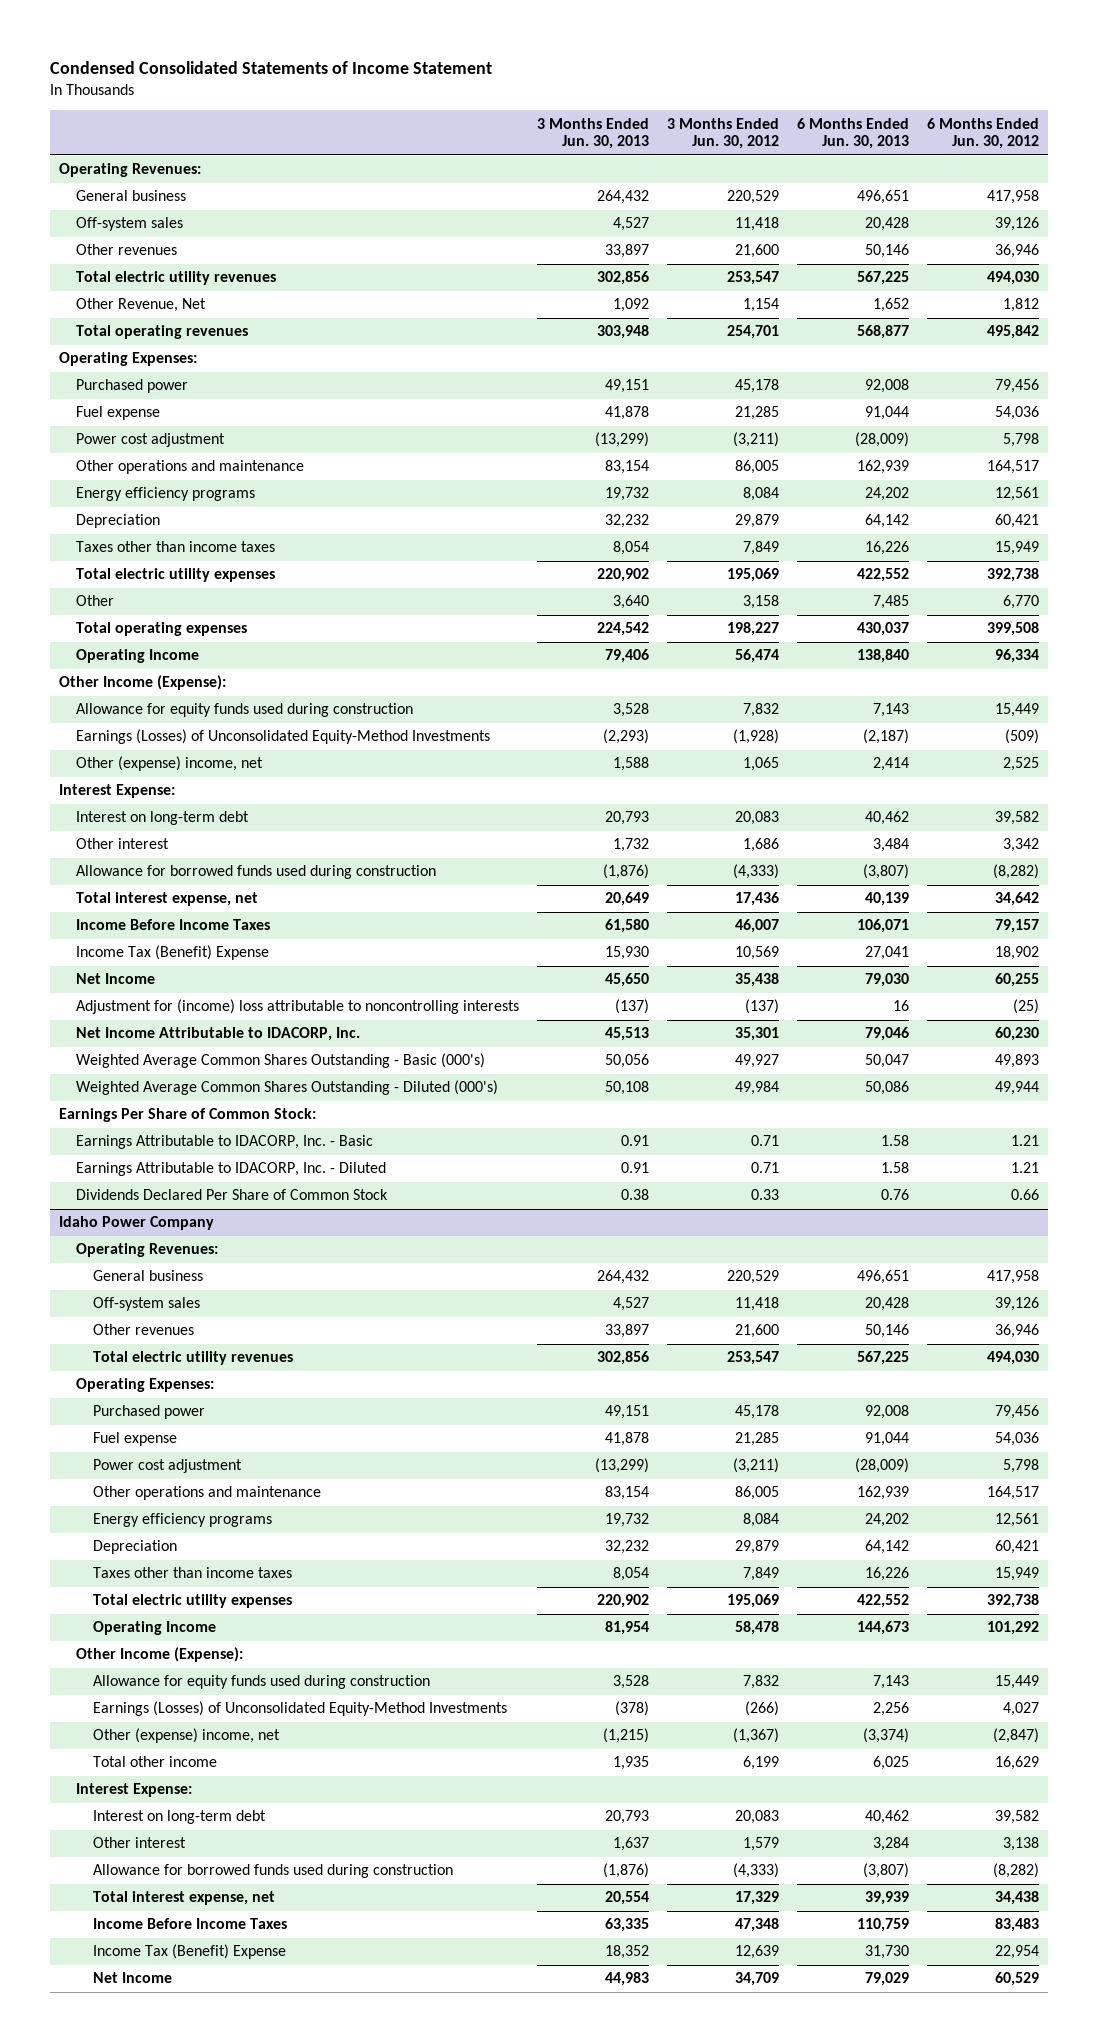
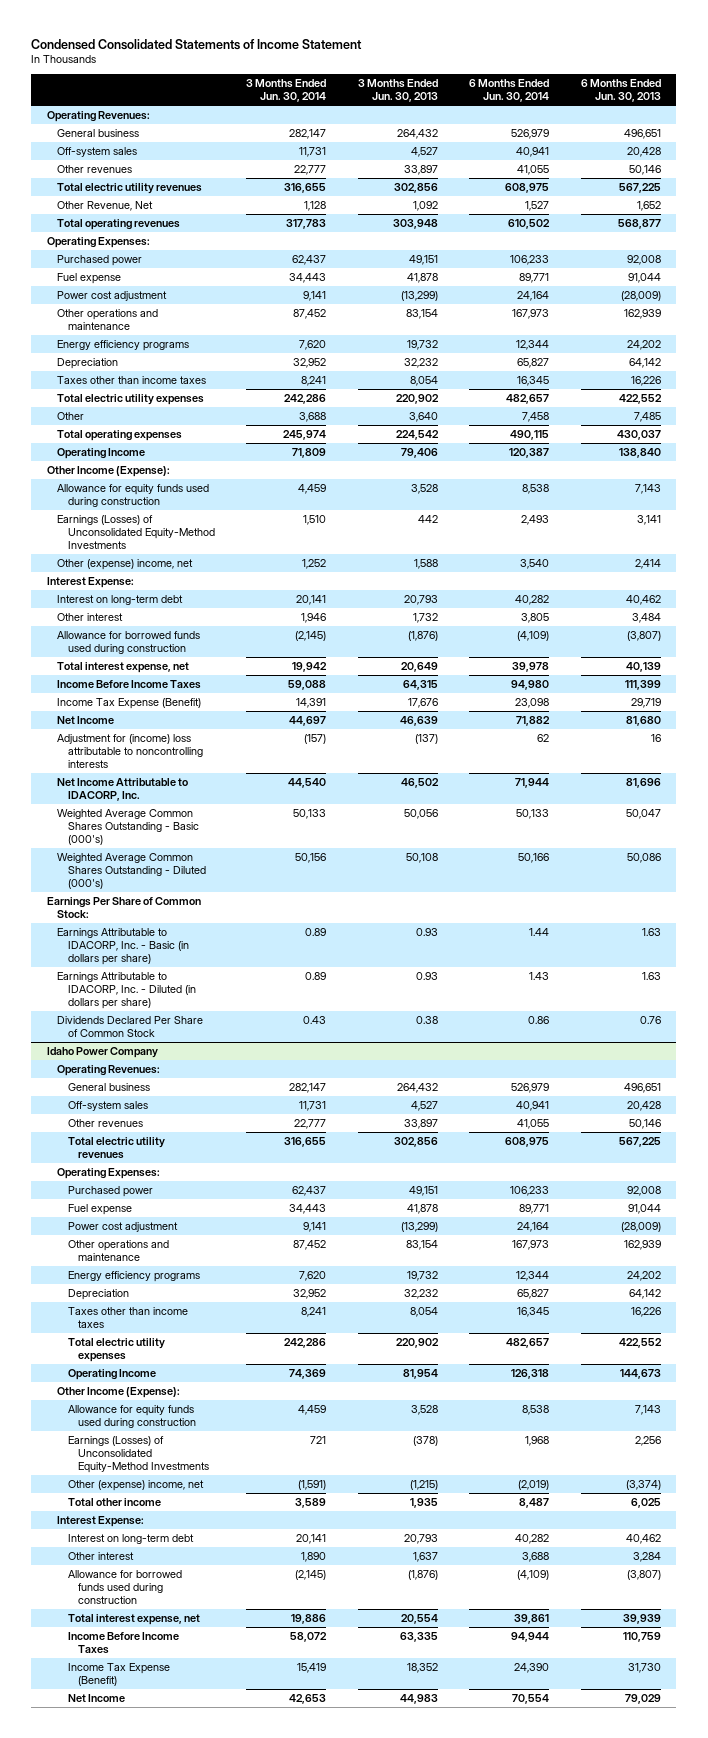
[667,117,780,150] 3 Months Ended Jun. 30, 2012 -> none
[927,117,1040,150] 6 Months Ended Jun. 30, 2012 -> none
none -> [246,79,327,103] 3 Months Ended Jun. 30, 2014
none -> [469,79,550,103] 6 Months Ended Jun. 30, 2014
[603,729,650,745] (2,293) -> [417,515,438,524] 442
[863,729,910,745] (2,187) -> [636,515,661,526] 3,141
[605,919,650,934] 61,580 -> [402,680,438,691] 64,315
[857,919,910,934] 106,071 -> [624,680,661,691] 111,399
[76,945,270,961] Income Tax (Benefit) Expense -> [57,698,202,710] Income Tax Expense (Benefit)
[605,946,650,961] 15,930 -> [407,698,438,709] 17,676
[865,946,910,961] 27,041 -> [630,698,661,709] 29,719
[605,973,650,988] 45,650 -> [399,716,438,727] 46,639
[865,973,910,988] 79,030 -> [625,716,661,727] 81,680
[605,1027,650,1042] 45,513 -> [400,778,439,789] 46,502
[865,1027,910,1042] 79,046 -> [625,778,661,789] 81,696
[76,1135,374,1150] Earnings Attributable to IDACORP, Inc. - Basic -> [57,928,189,966] Earnings Attributable to IDACORP, Inc. - Basic (in dollars per share)
[621,1135,650,1147] 0.91 -> [415,928,438,937] 0.93
[881,1135,910,1147] 1.58 -> [641,928,661,937] 1.63
[76,1162,387,1177] Earnings Attributable to IDACORP, Inc. - Diluted -> [57,972,196,1010] Earnings Attributable to IDACORP, Inc. - Diluted (in dollars per share)
[621,1162,650,1174] 0.91 -> [415,972,438,981] 0.93
[881,1162,910,1174] 1.58 -> [641,972,661,981] 1.63
[93,1944,287,1960] Income Tax (Benefit) Expense -> [67,1663,170,1687] Income Tax Expense (Benefit)

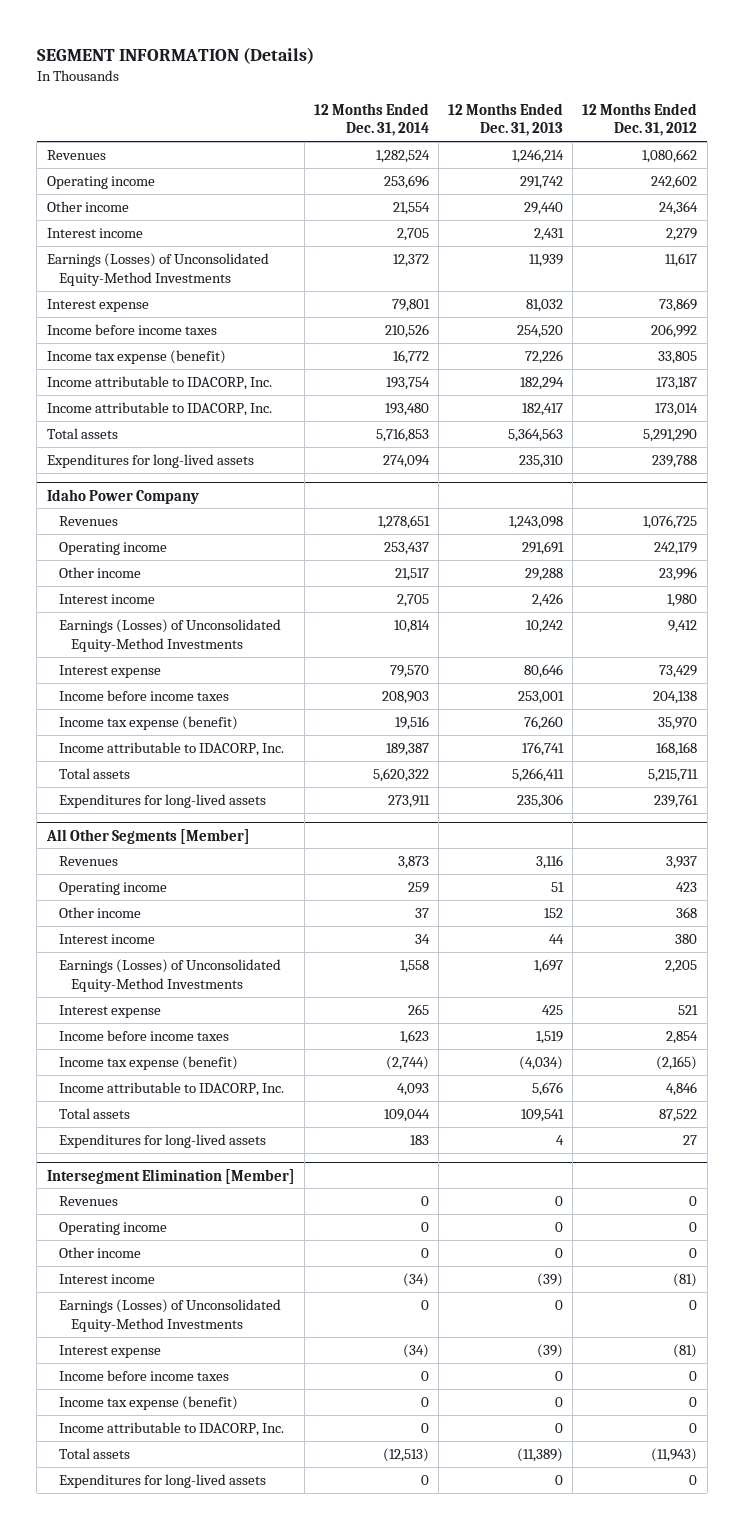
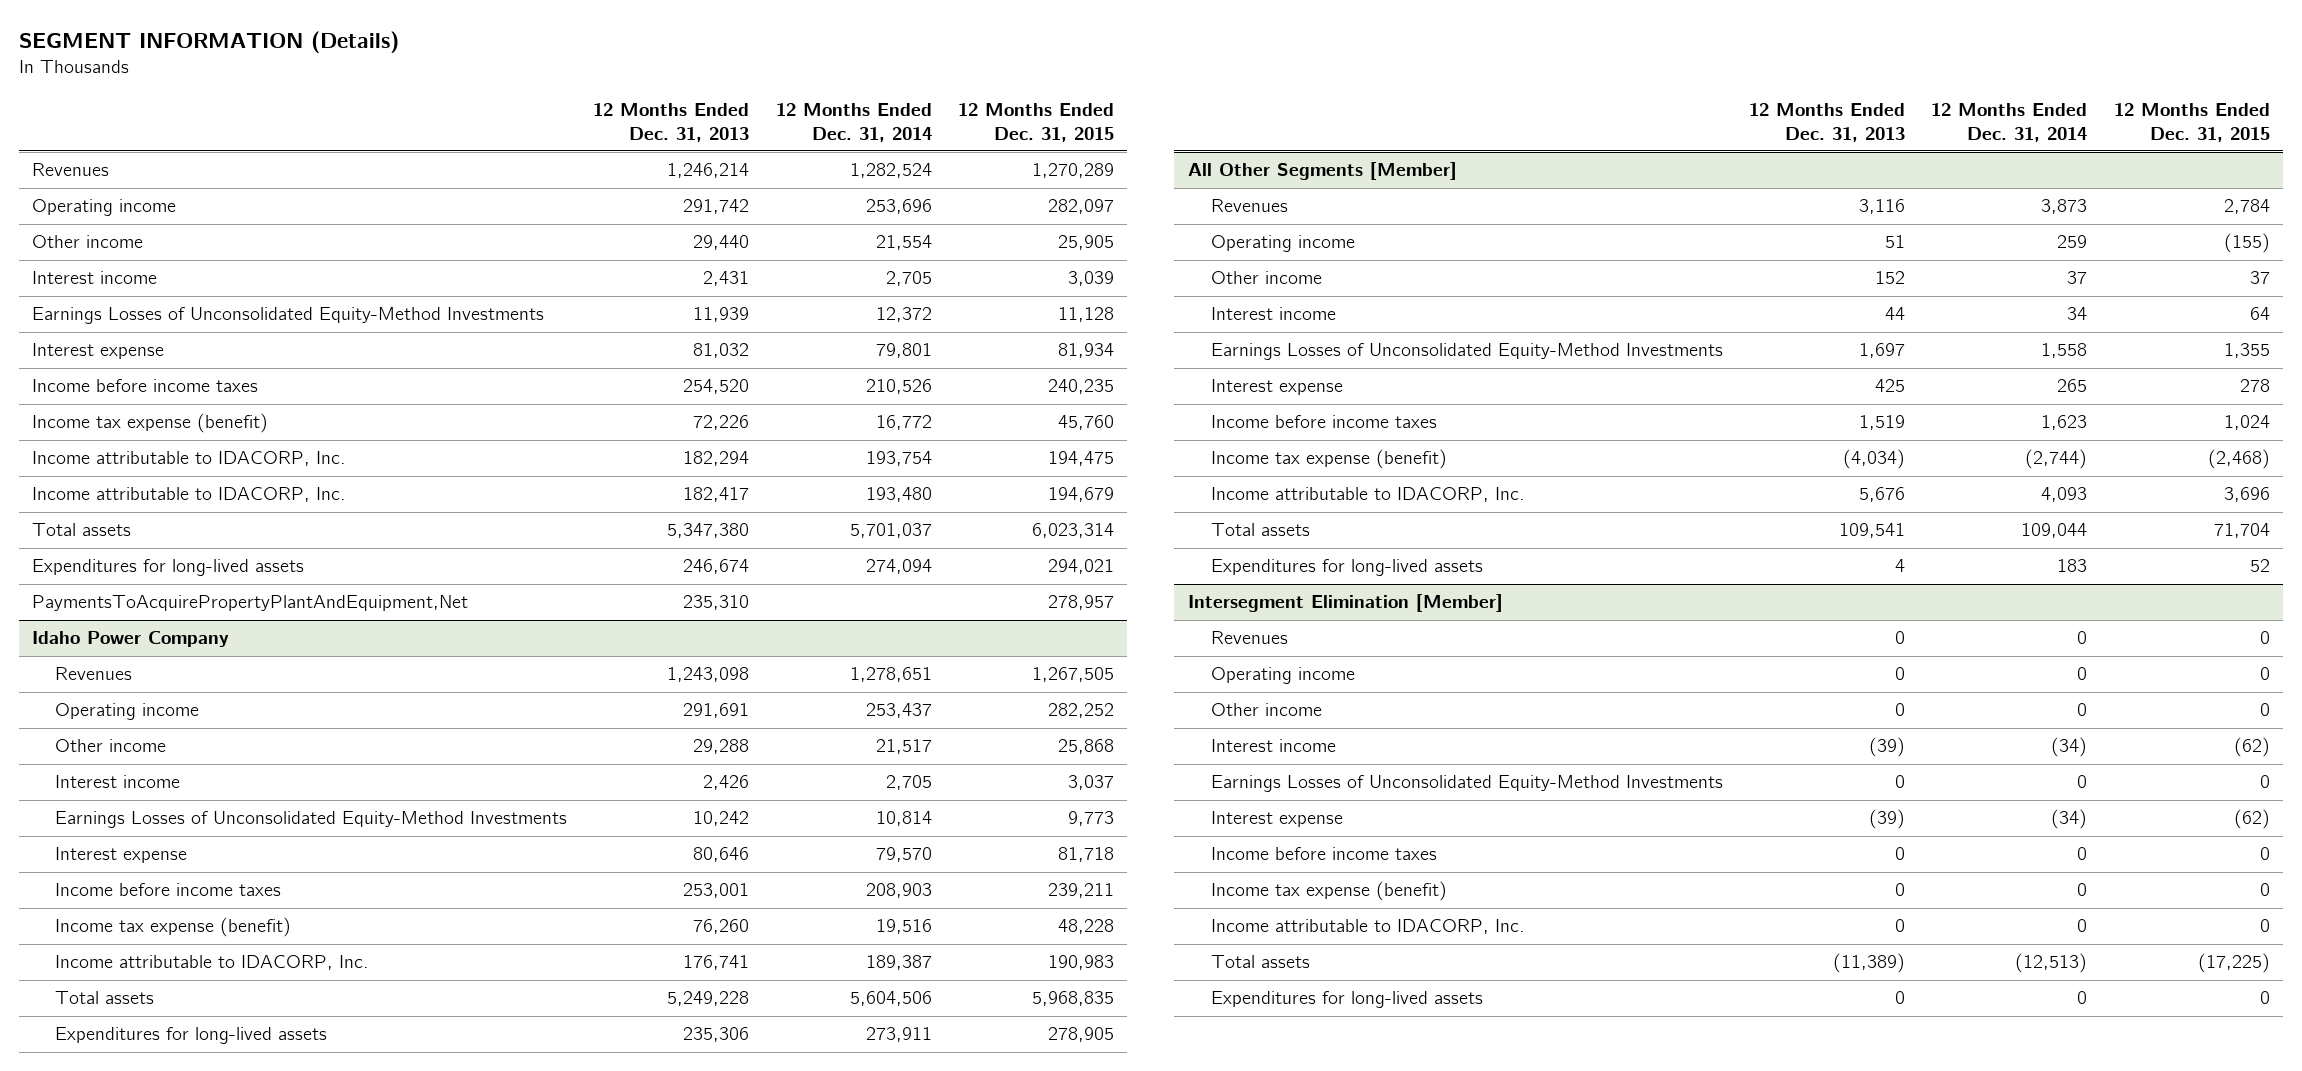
[582,102,698,137] 12 Months Ended Dec. 31, 2012 -> none
none -> [958,103,1115,142] 12 Months Ended Dec. 31, 2015
[46,253,269,286] Earnings (Losses) of Unconsolidated Equity-Method Investments -> [31,307,544,325] Earnings Losses of Unconsolidated Equity-Method Investments
[375,428,429,443] 5,716,853 -> [849,523,932,539] 5,701,037
[508,428,564,443] 5,364,563 -> [667,523,750,539] 5,347,380
[519,455,564,469] 235,310 -> [683,559,750,575] 246,674
none -> [31,595,468,612] PaymentsToAcquirePropertyPlantAndEquipment,Net
[58,619,281,652] Earnings (Losses) of Unconsolidated Equity-Method Investments -> [54,811,567,829] Earnings Losses of Unconsolidated Equity-Method Investments
[372,768,429,783] 5,620,322 -> [849,991,932,1007] 5,604,506
[512,768,565,783] 5,266,411 -> [667,991,750,1007] 5,249,228
[58,959,281,992] Earnings (Losses) of Unconsolidated Equity-Method Investments -> [1210,343,1723,361] Earnings Losses of Unconsolidated Equity-Method Investments
[58,1299,281,1332] Earnings (Losses) of Unconsolidated Equity-Method Investments -> [1210,775,1723,793] Earnings Losses of Unconsolidated Equity-Method Investments

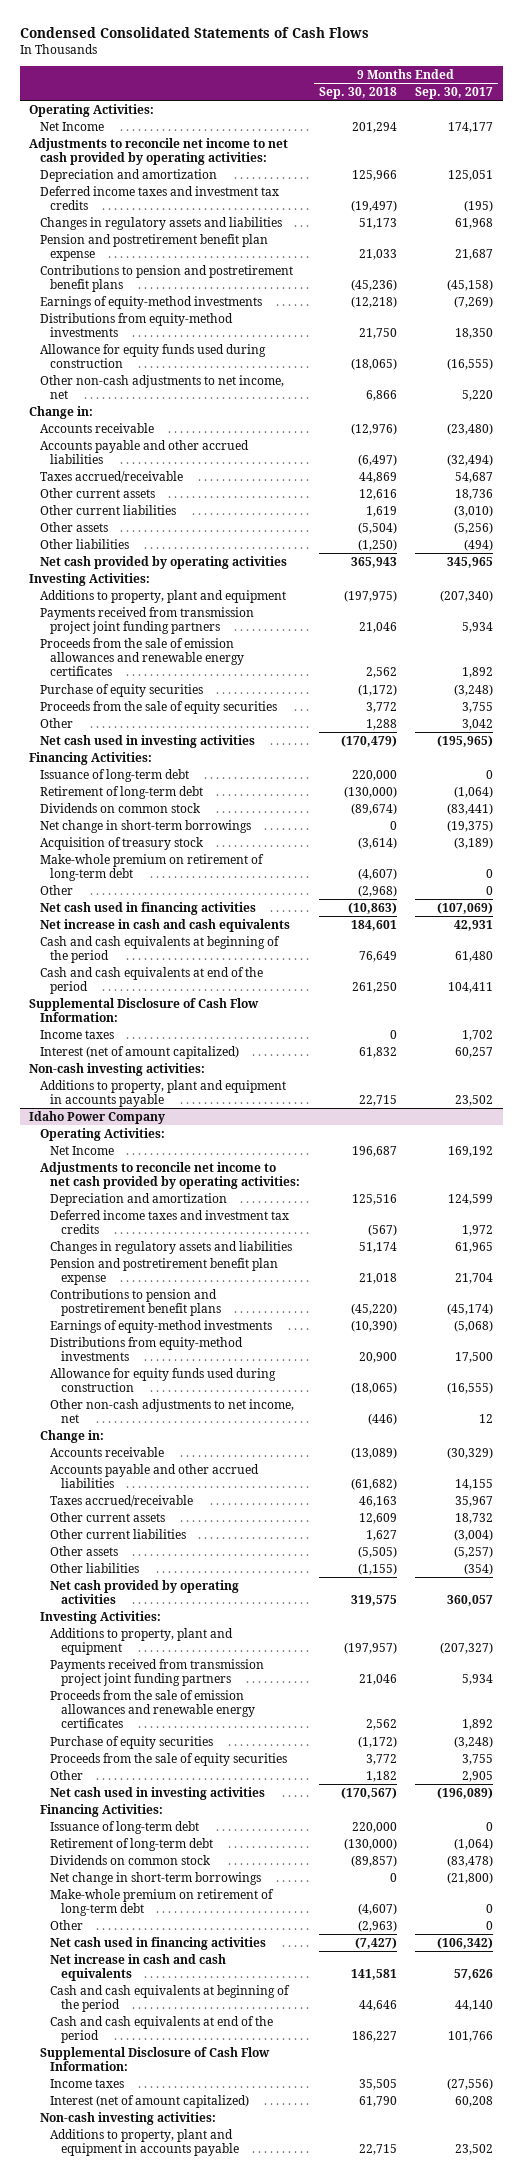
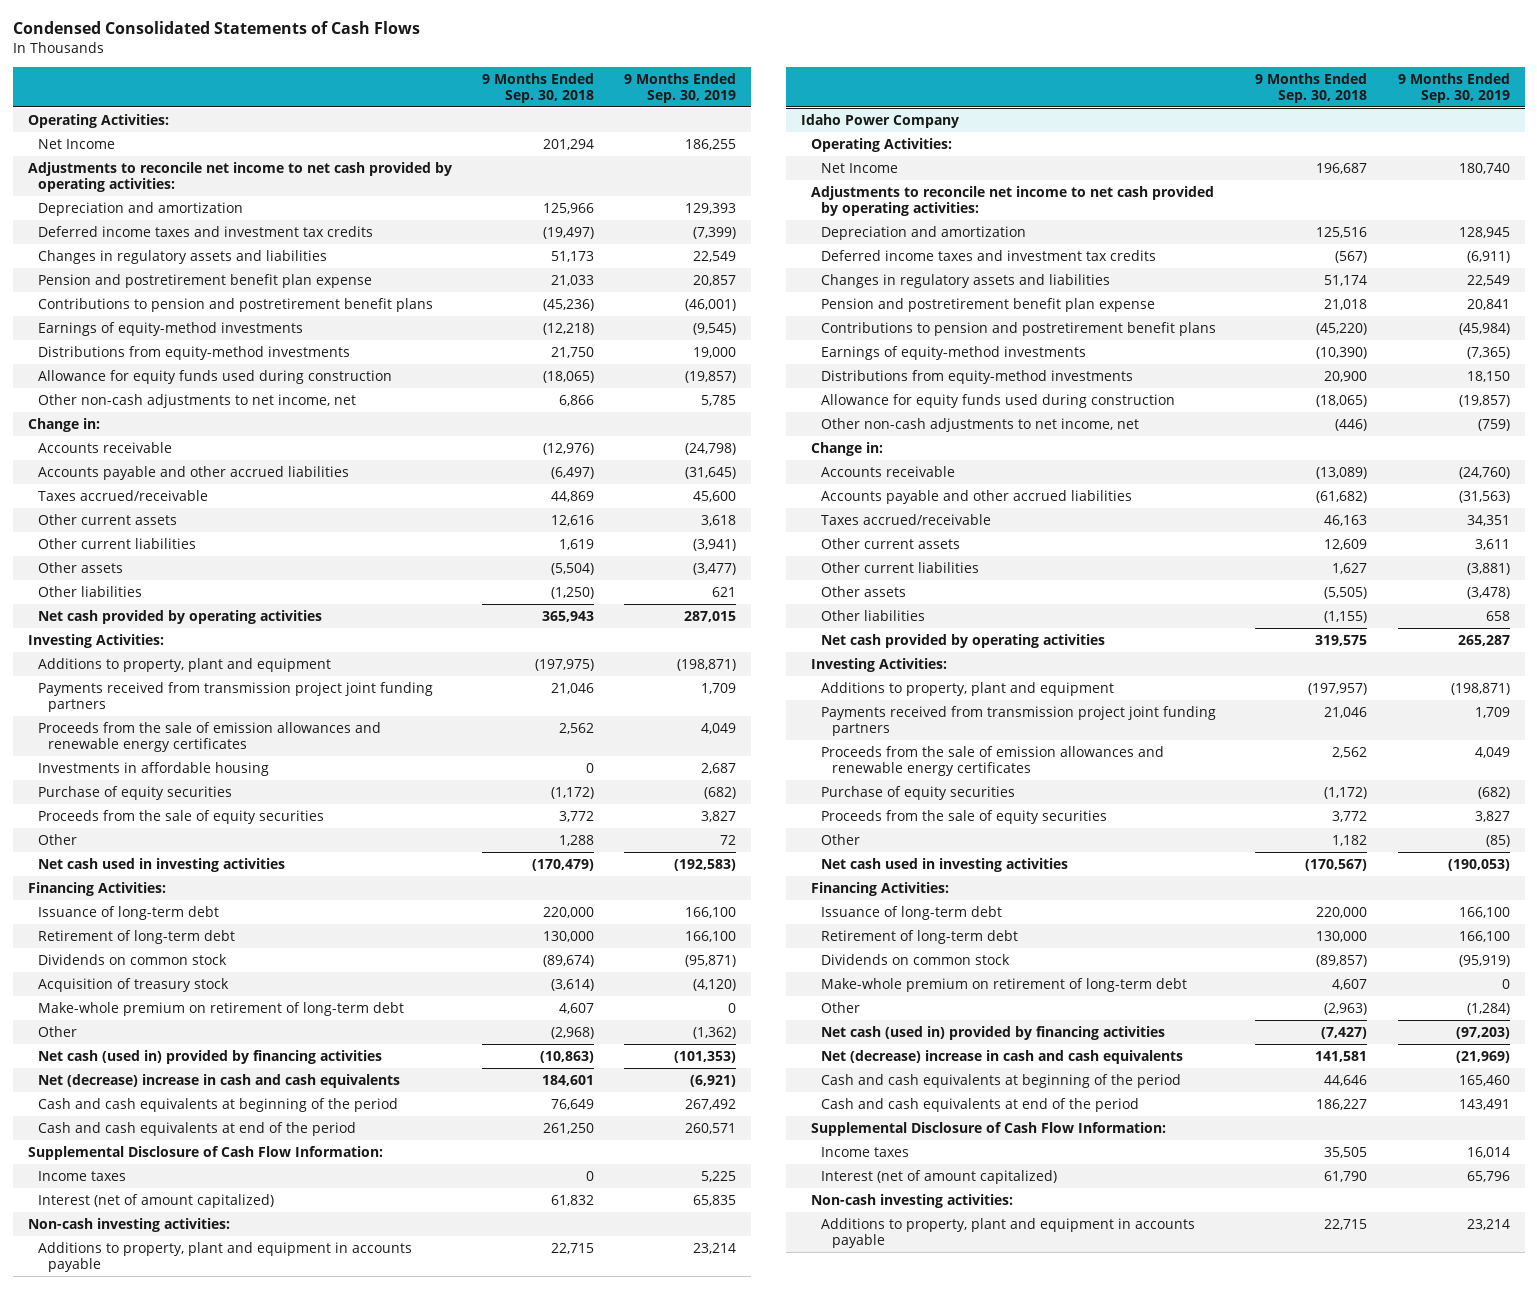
[415,87,494,100] Sep. 30, 2017 -> none
none -> [624,72,737,104] 9 Months Ended Sep. 30, 2019
none -> [37,761,269,776] Investments in affordable housing
[343,785,397,798] (130,000) -> [543,930,595,942] 130,000
[39,819,251,833] Net change in short-term borrowings -> none
[357,868,397,881] (4,607) -> [559,1002,595,1014] 4,607
[39,901,256,915] Net cash used in financing activities -> [37,1049,382,1064] Net cash (used in) provided by financing activities
[39,918,290,932] Net increase in cash and cash equivalents -> [37,1073,400,1088] Net (decrease) increase in cash and cash equivalents
[343,1837,397,1850] (130,000) -> [1316,930,1368,942] 130,000
[50,1871,262,1885] Net change in short-term borrowings -> none
[357,1903,397,1916] (4,607) -> [1332,978,1368,990] 4,607
[50,1936,267,1950] Net cash used in financing activities -> [821,1025,1166,1040] Net cash (used in) provided by financing activities
[50,1953,227,1982] Net increase in cash and cash equivalents -> [821,1049,1184,1064] Net (decrease) increase in cash and cash equivalents

